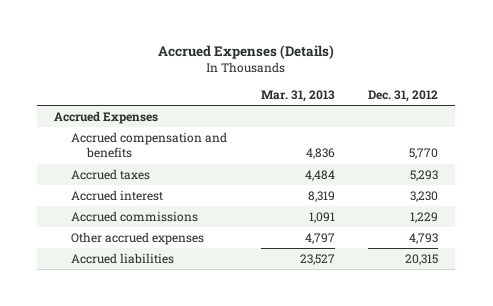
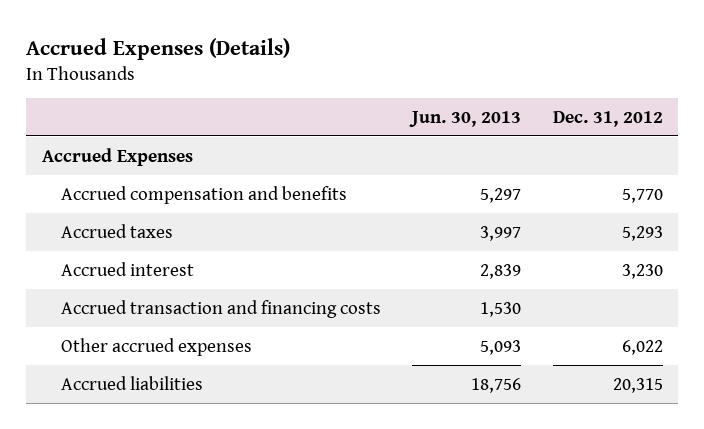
[260,89,335,102] Mar. 31, 2013 -> none
none -> [409,110,522,127] Jun. 30, 2013
[70,210,198,222] Accrued commissions -> none
none -> [60,299,381,318] Accrued transaction and financing costs
[409,232,439,244] 4,793 -> [621,339,663,355] 6,022

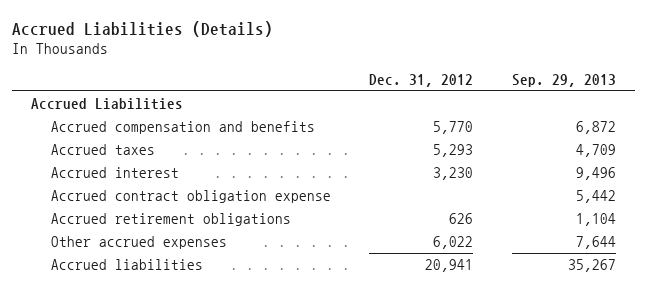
[25,37,290,60] Accrued Expenses (Details) -> [11,20,273,37] Accrued Liabilities (Details)
[409,110,522,127] Jun. 30, 2013 -> none
none -> [511,73,616,87] Sep. 29, 2013
[41,147,193,166] Accrued Expenses -> [31,98,184,111] Accrued Liabilities
[60,299,381,318] Accrued transaction and financing costs -> none
none -> [50,190,331,204] Accrued contract obligation expense
none -> [50,213,291,227] Accrued retirement obligations
[612,377,663,393] 20,315 -> [425,259,474,273] 20,941

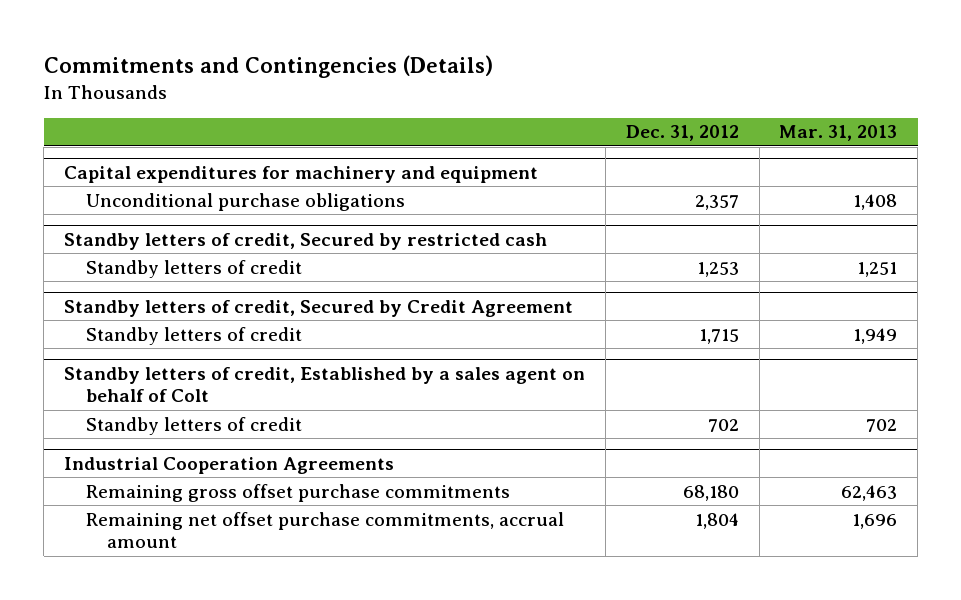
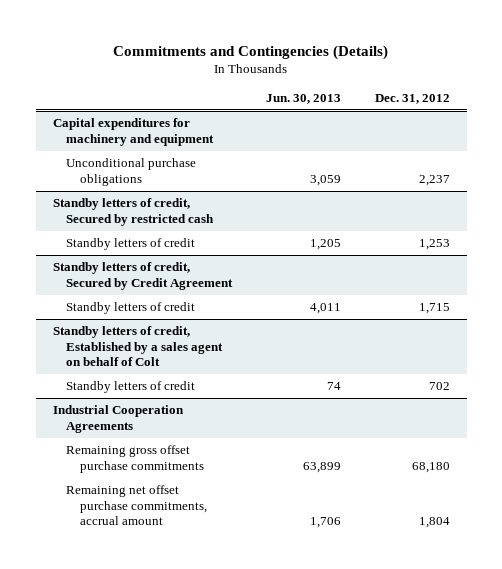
[779,125,898,142] Mar. 31, 2013 -> none
none -> [265,93,341,104] Jun. 30, 2013
[694,194,739,210] 2,357 -> [418,174,450,186] 2,237

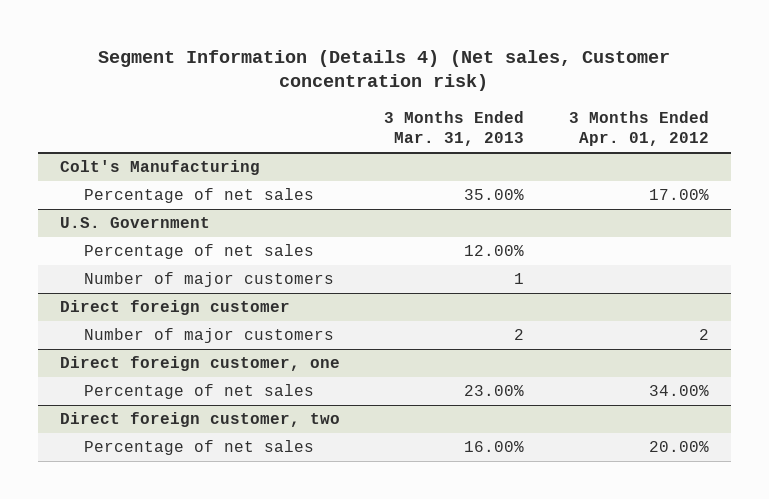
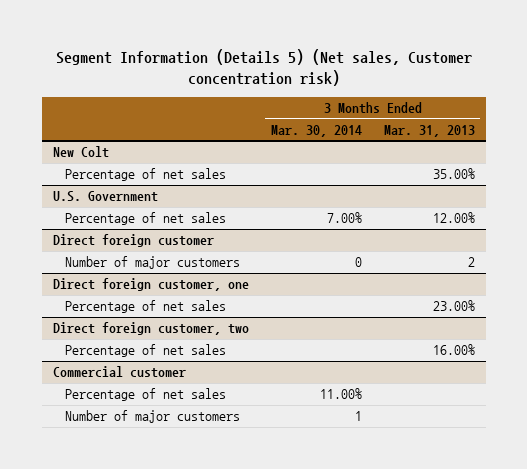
[98,49,671,92] Segment Information (Details 4) (Net sales, Customer concentration risk) -> [55,49,472,87] Segment Information (Details 5) (Net sales, Customer concentration risk)
[568,110,709,147] 3 Months Ended Apr. 01, 2012 -> none
none -> [270,124,362,137] Mar. 30, 2014
[60,160,261,176] Colt's Manufacturing -> none
none -> [52,146,109,159] New Colt
[83,272,334,288] Number of major customers -> none
none -> [52,366,186,379] Commercial customer
none -> [65,388,227,402] Percentage of net sales
none -> [65,410,241,424] Number of major customers

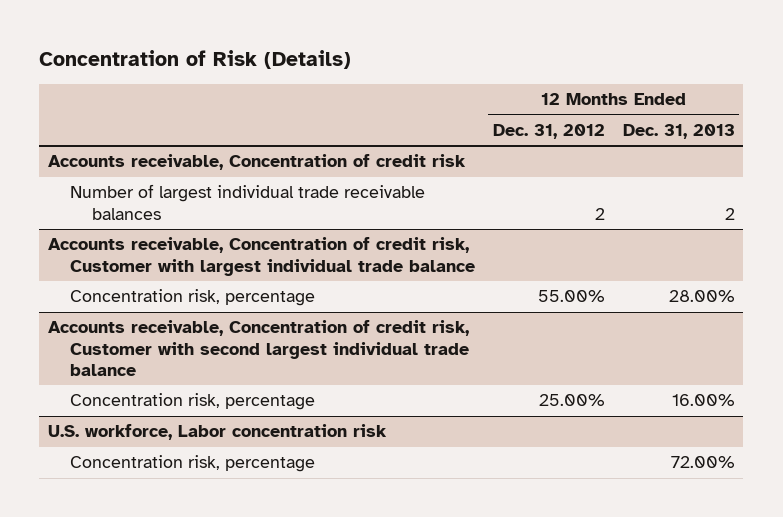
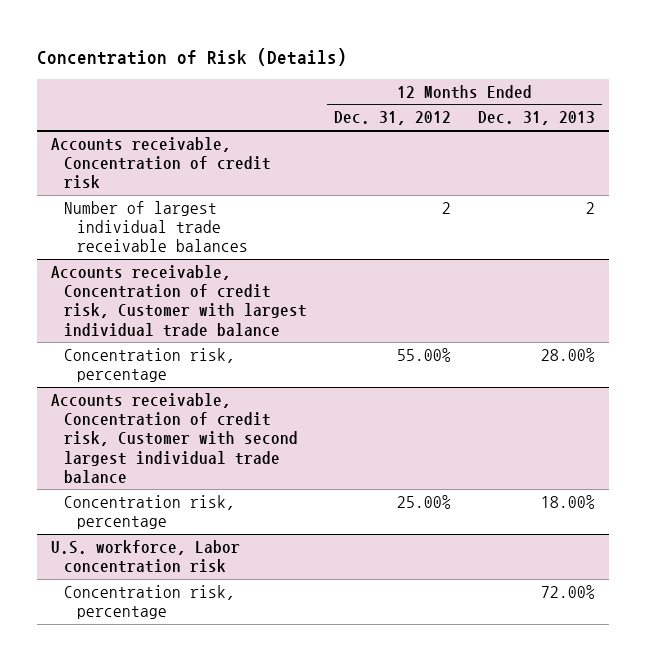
[671,394,735,407] 16.00% -> [541,495,596,510] 18.00%

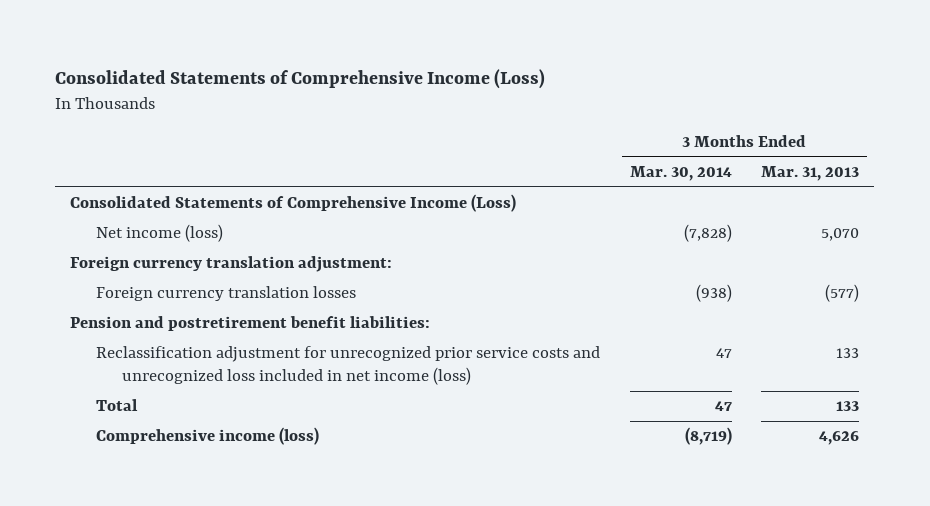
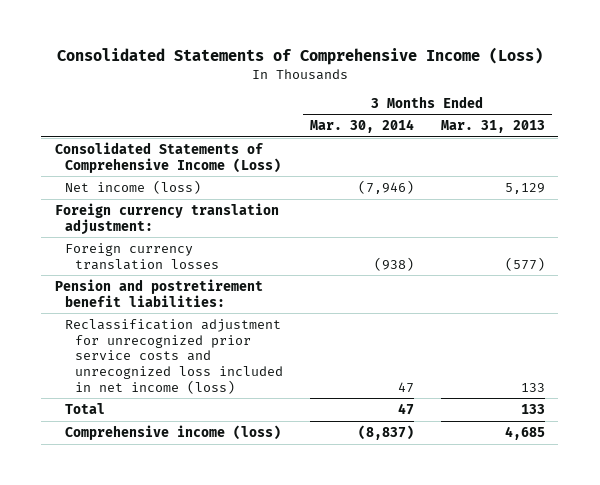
[683,224,732,243] (7,828) -> [357,179,414,194] (7,946)
[821,228,860,242] 5,070 -> [504,182,545,194] 5,129
[684,427,732,446] (8,719) -> [357,424,414,440] (8,837)
[819,431,860,446] 4,626 -> [504,425,545,440] 4,685

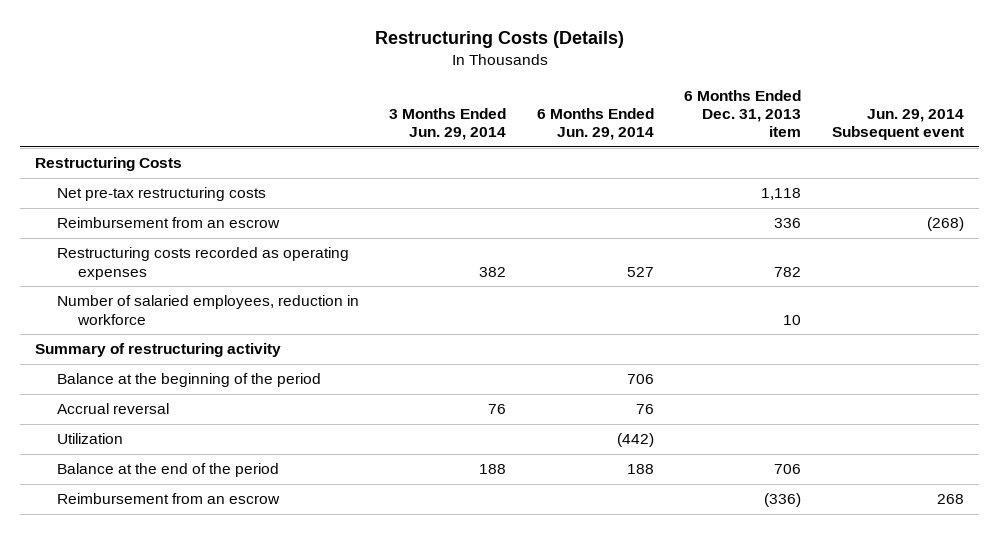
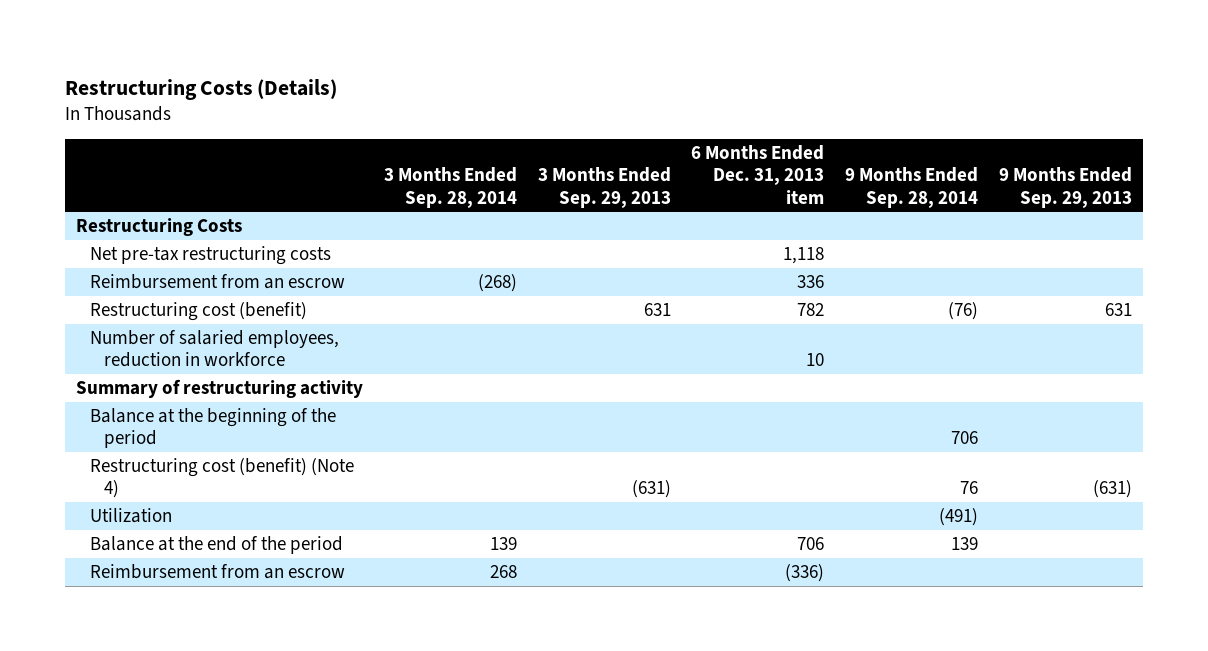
[389,108,507,141] 3 Months Ended Jun. 29, 2014 -> none
[536,108,654,141] 6 Months Ended Jun. 29, 2014 -> none
[832,109,965,141] Jun. 29, 2014 Subsequent event -> none
none -> [383,167,517,208] 3 Months Ended Sep. 28, 2014
none -> [537,167,671,208] 3 Months Ended Sep. 29, 2013
none -> [845,167,979,208] 9 Months Ended Sep. 28, 2014
none -> [999,167,1133,208] 9 Months Ended Sep. 29, 2013
[56,247,349,280] Restructuring costs recorded as operating expenses -> [89,302,307,322] Restructuring cost (benefit)
[56,403,169,415] Accrual reversal -> [89,458,354,499] Restructuring cost (benefit) (Note 4)

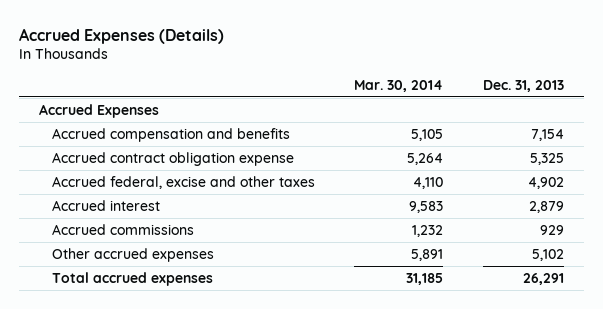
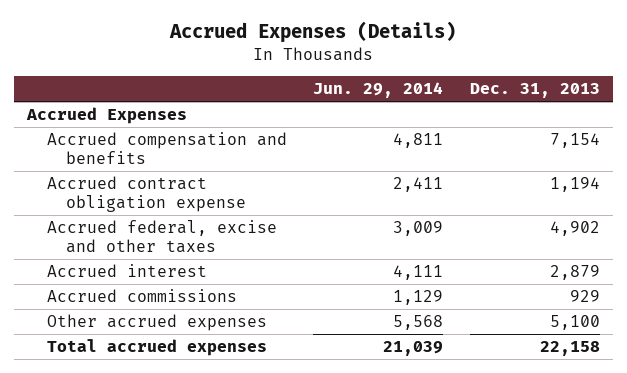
[354,79,444,92] Mar. 30, 2014 -> none
none -> [313,82,444,99] Jun. 29, 2014
[530,152,565,165] 5,325 -> [549,177,600,193] 1,194
[532,248,565,261] 5,102 -> [549,315,600,331] 5,100
[523,272,565,285] 26,291 -> [539,341,600,357] 22,158

